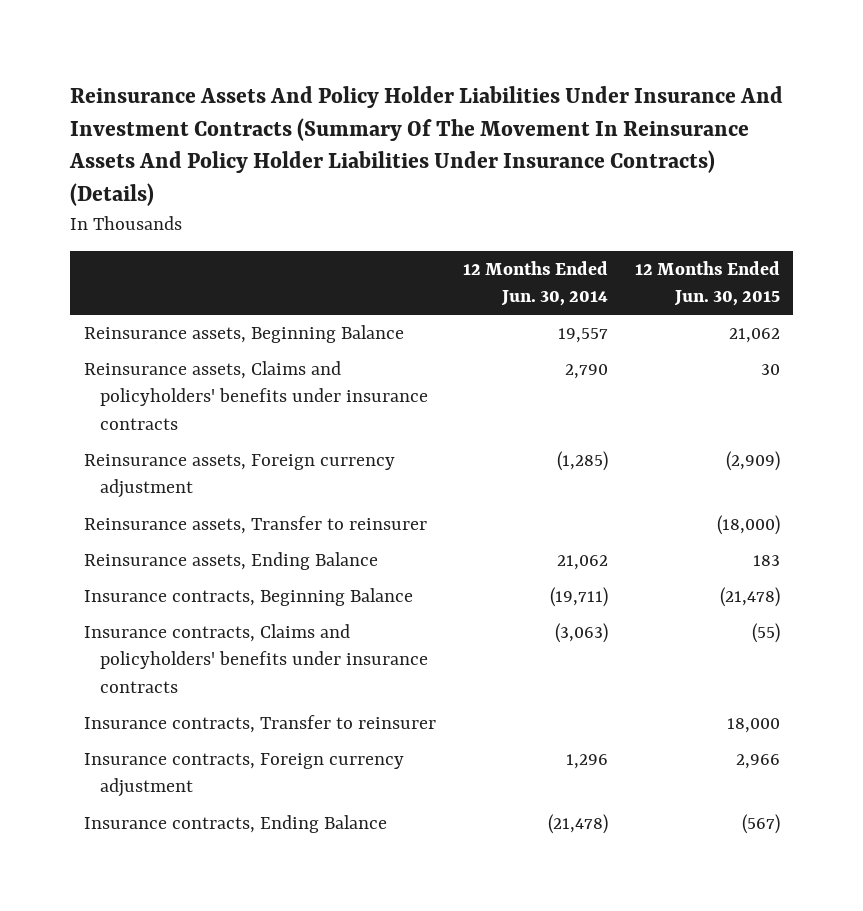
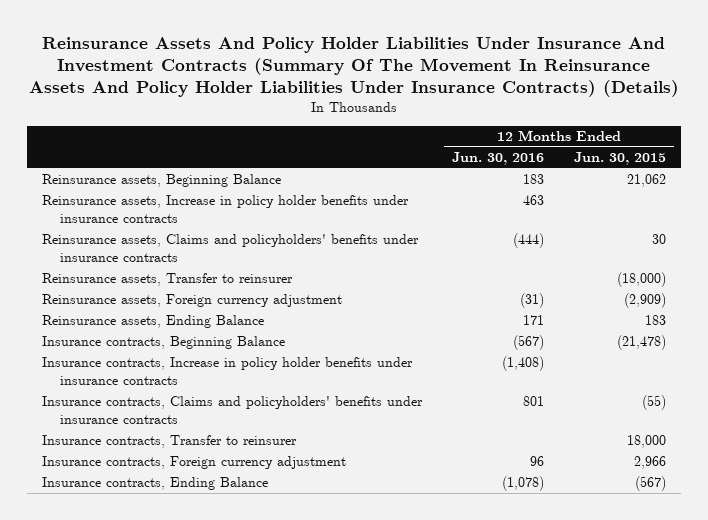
[462,260,608,307] 12 Months Ended Jun. 30, 2014 -> none
none -> [451,152,544,166] Jun. 30, 2016
none -> [41,195,409,223] Reinsurance assets, Increase in policy holder benefits under insurance contracts
[83,454,395,499] Reinsurance assets, Foreign currency adjustment -> [41,294,342,308] Reinsurance assets, Foreign currency adjustment
none -> [41,357,413,385] Insurance contracts, Increase in policy holder benefits under insurance contracts

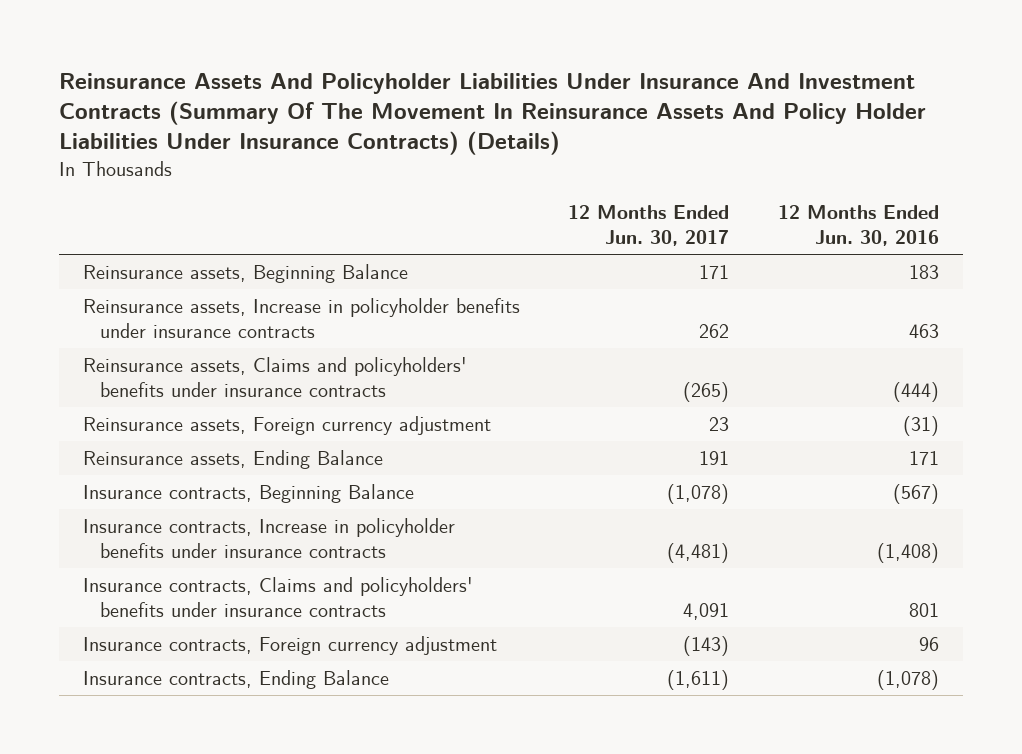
[28,36,679,97] Reinsurance Assets And Policy Holder Liabilities Under Insurance And Investment Contracts (Summary Of The Movement In Reinsurance Assets And Policy Holder Liabilities Under Insurance Contracts) (Details) -> [58,72,926,156] Reinsurance Assets And Policyholder Liabilities Under Insurance And Investment Contracts (Summary Of The Movement In Reinsurance Assets And Policy Holder Liabilities Under Insurance Contracts) (Details)
[574,152,667,166] Jun. 30, 2015 -> none
none -> [568,204,730,247] 12 Months Ended Jun. 30, 2017
[41,195,409,223] Reinsurance assets, Increase in policy holder benefits under insurance contracts -> [82,297,520,339] Reinsurance assets, Increase in policyholder benefits under insurance contracts
[41,273,293,287] Reinsurance assets, Transfer to reinsurer -> none
[41,357,413,385] Insurance contracts, Increase in policy holder benefits under insurance contracts -> [82,517,455,559] Insurance contracts, Increase in policyholder benefits under insurance contracts
[41,435,297,449] Insurance contracts, Transfer to reinsurer -> none

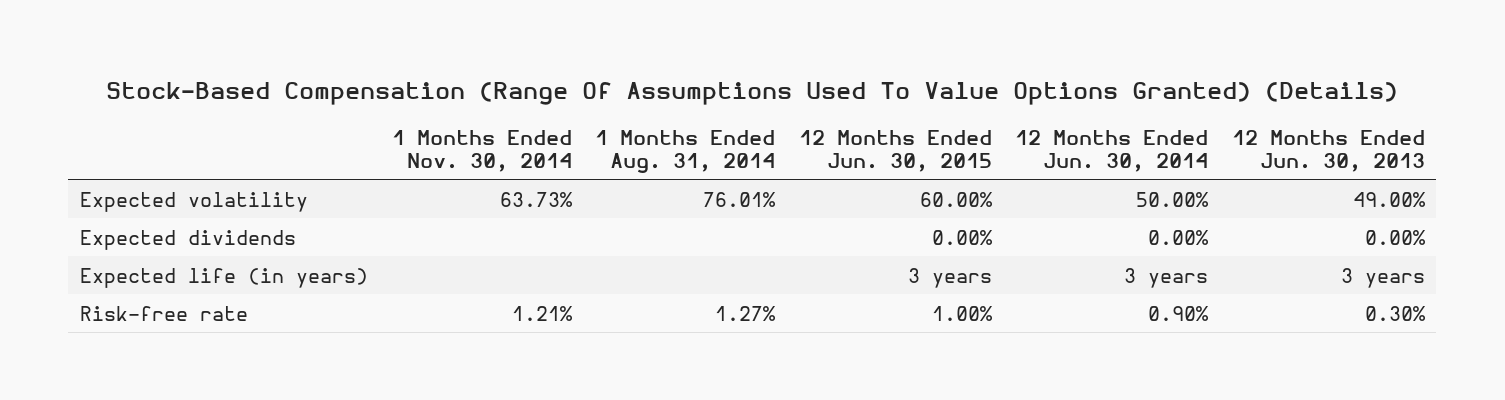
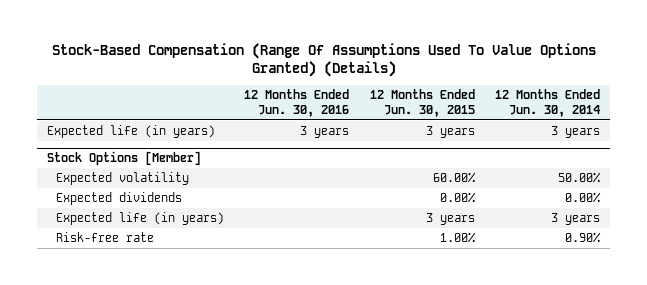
[391,129,572,172] 1 Months Ended Nov. 30, 2014 -> none
[595,129,776,173] 1 Months Ended Aug. 31, 2014 -> none
[1231,129,1425,172] 12 Months Ended Jun. 30, 2013 -> none
none -> [244,89,350,117] 12 Months Ended Jun. 30, 2016
none -> [47,125,216,139] Expected life (in years)
none -> [47,151,202,166] Stock Options [Member]

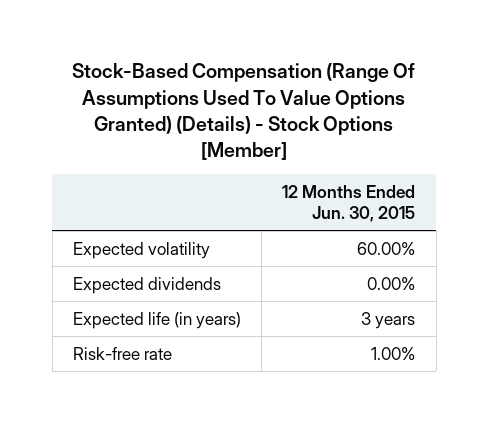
[51,43,596,78] Stock-Based Compensation (Range Of Assumptions Used To Value Options Granted) (Details) -> [72,63,416,161] Stock-Based Compensation (Range Of Assumptions Used To Value Options Granted) (Details) - Stock Options [Member]
[244,89,350,117] 12 Months Ended Jun. 30, 2016 -> none
[495,89,601,117] 12 Months Ended Jun. 30, 2014 -> none
[47,125,216,139] Expected life (in years) -> none
[47,151,202,166] Stock Options [Member] -> none

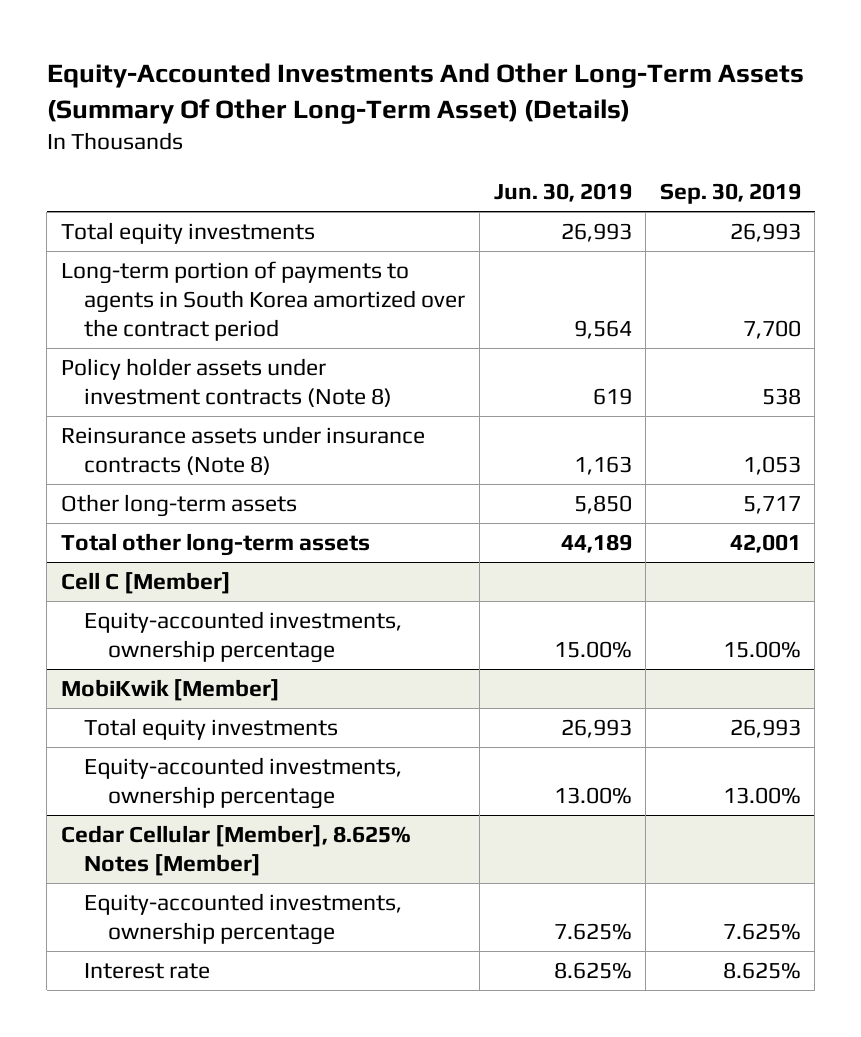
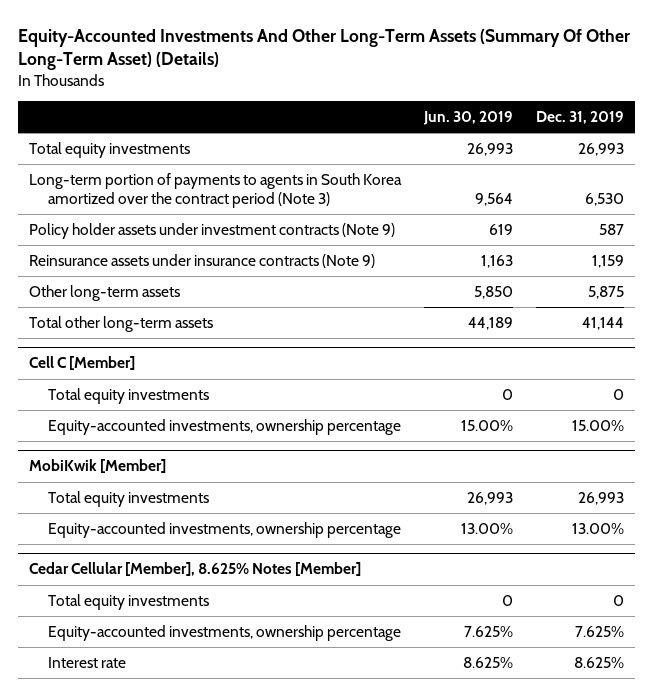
[659,183,801,205] Sep. 30, 2019 -> none
none -> [535,111,624,125] Dec. 31, 2019
[60,261,466,341] Long-term portion of payments to agents in South Korea amortized over the contract period -> [29,172,403,209] Long-term portion of payments to agents in South Korea amortized over the contract period (Note 3)
[60,358,393,407] Policy holder assets under investment contracts (Note 8) -> [29,222,396,239] Policy holder assets under investment contracts (Note 9)
[60,426,425,475] Reinsurance assets under insurance contracts (Note 8) -> [29,253,376,268] Reinsurance assets under insurance contracts (Note 9)
none -> [48,387,210,404] Total equity investments
none -> [48,593,210,610] Total equity investments

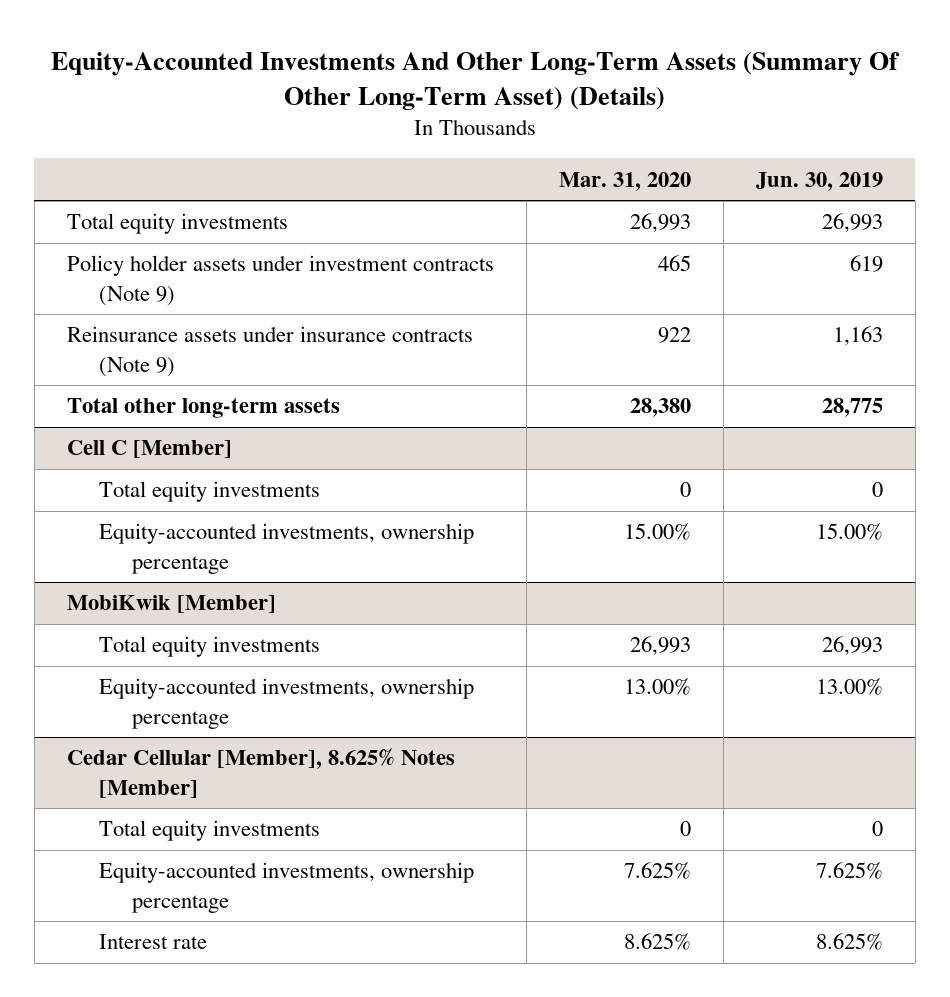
[535,111,624,125] Dec. 31, 2019 -> none
none -> [558,171,691,191] Mar. 31, 2020
[29,172,403,209] Long-term portion of payments to agents in South Korea amortized over the contract period (Note 3) -> none
[29,284,181,301] Other long-term assets -> none
[468,316,514,330] 44,189 -> [821,398,883,418] 28,775

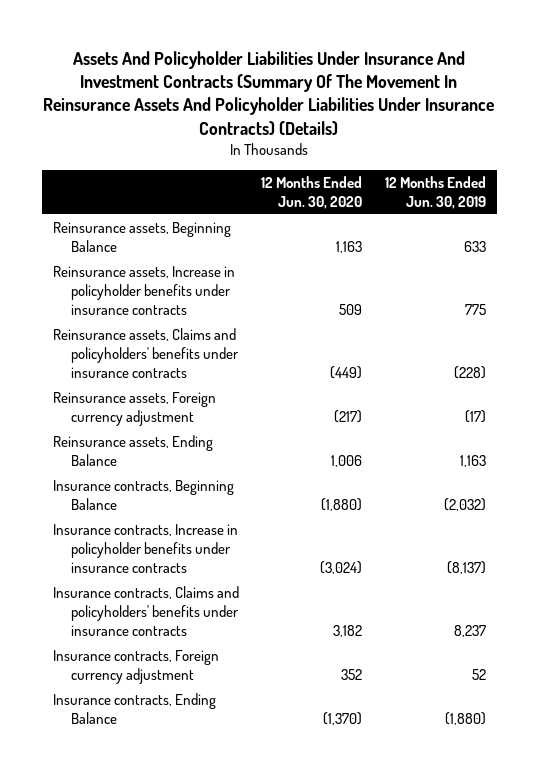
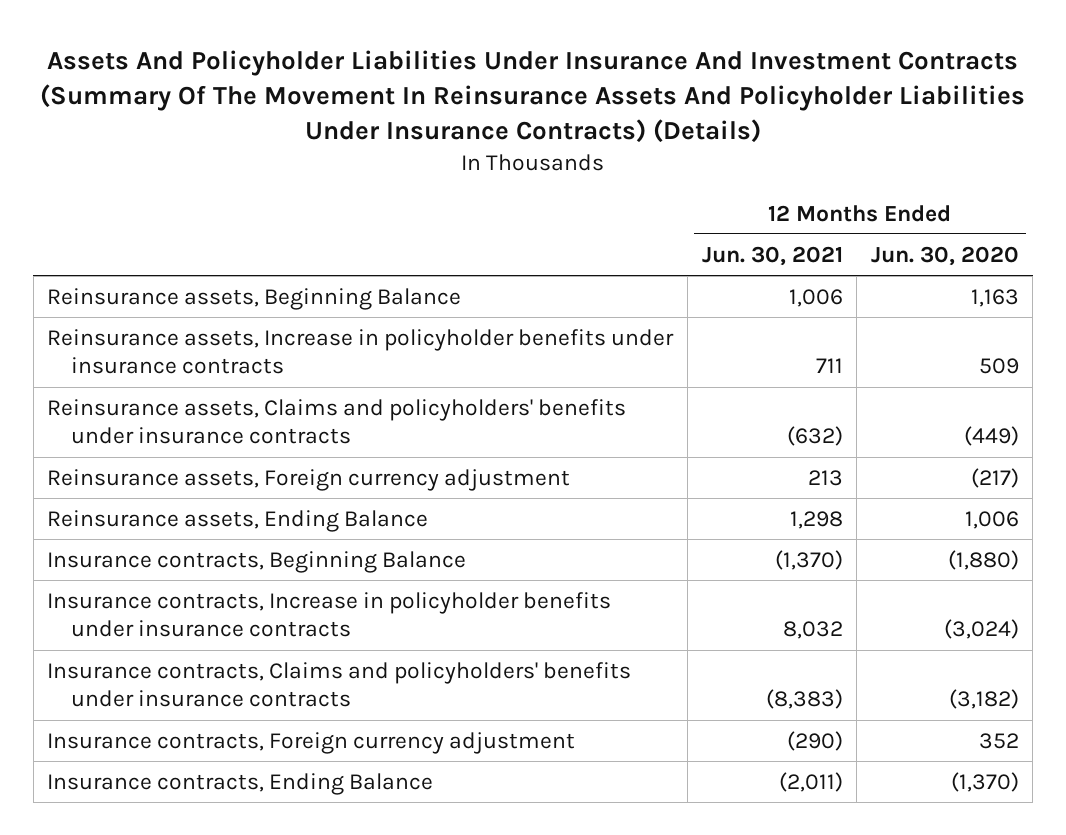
[384,175,486,209] 12 Months Ended Jun. 30, 2019 -> none
none -> [701,245,843,266] Jun. 30, 2021
[333,625,363,638] 3,182 -> [948,689,1019,710] (3,182)

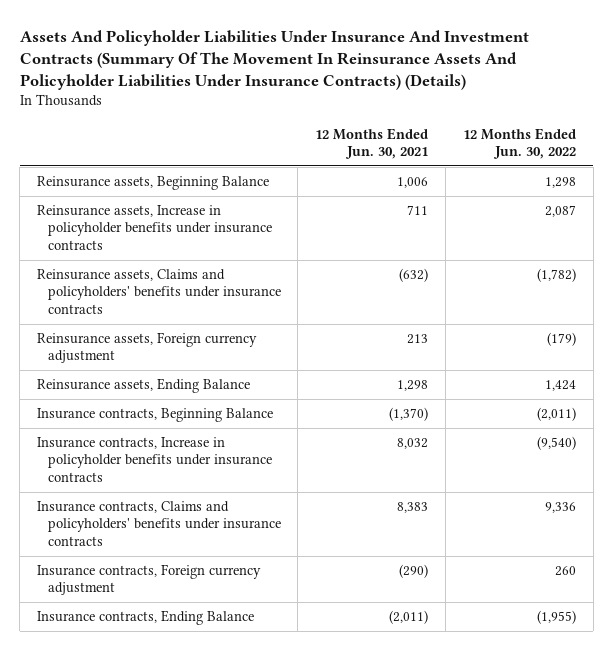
[870,245,1019,266] Jun. 30, 2020 -> none
none -> [462,127,576,160] 12 Months Ended Jun. 30, 2022
[765,689,843,710] (8,383) -> [397,501,429,513] 8,383

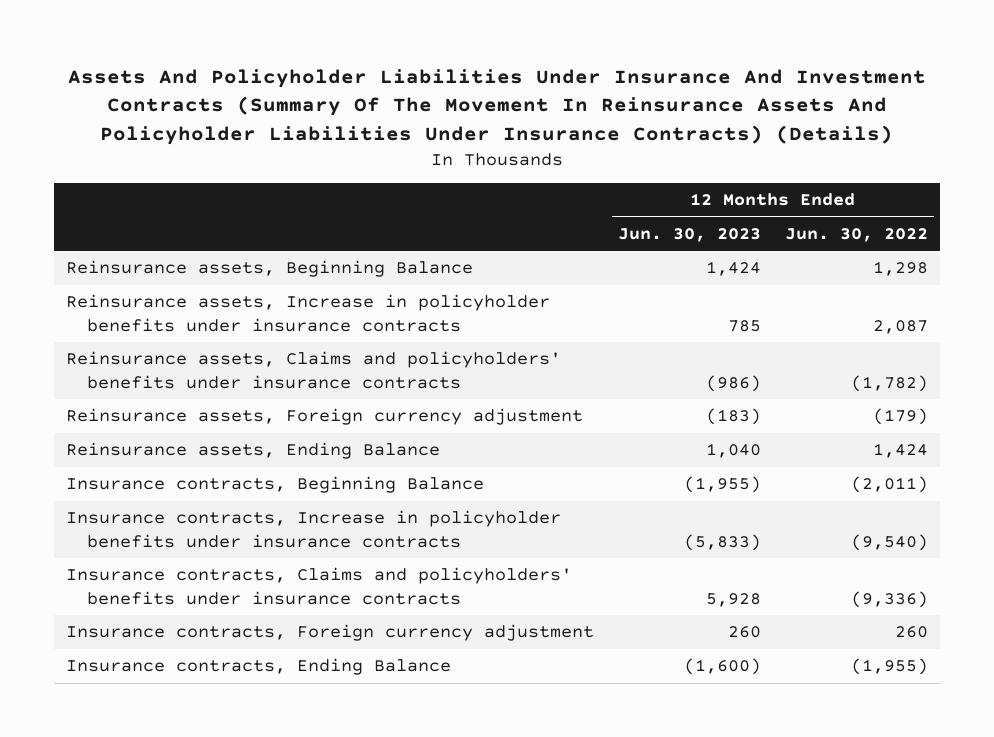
[315,127,429,160] 12 Months Ended Jun. 30, 2021 -> none
none -> [617,227,761,242] Jun. 30, 2023
[544,501,576,513] 9,336 -> [850,590,928,608] (9,336)

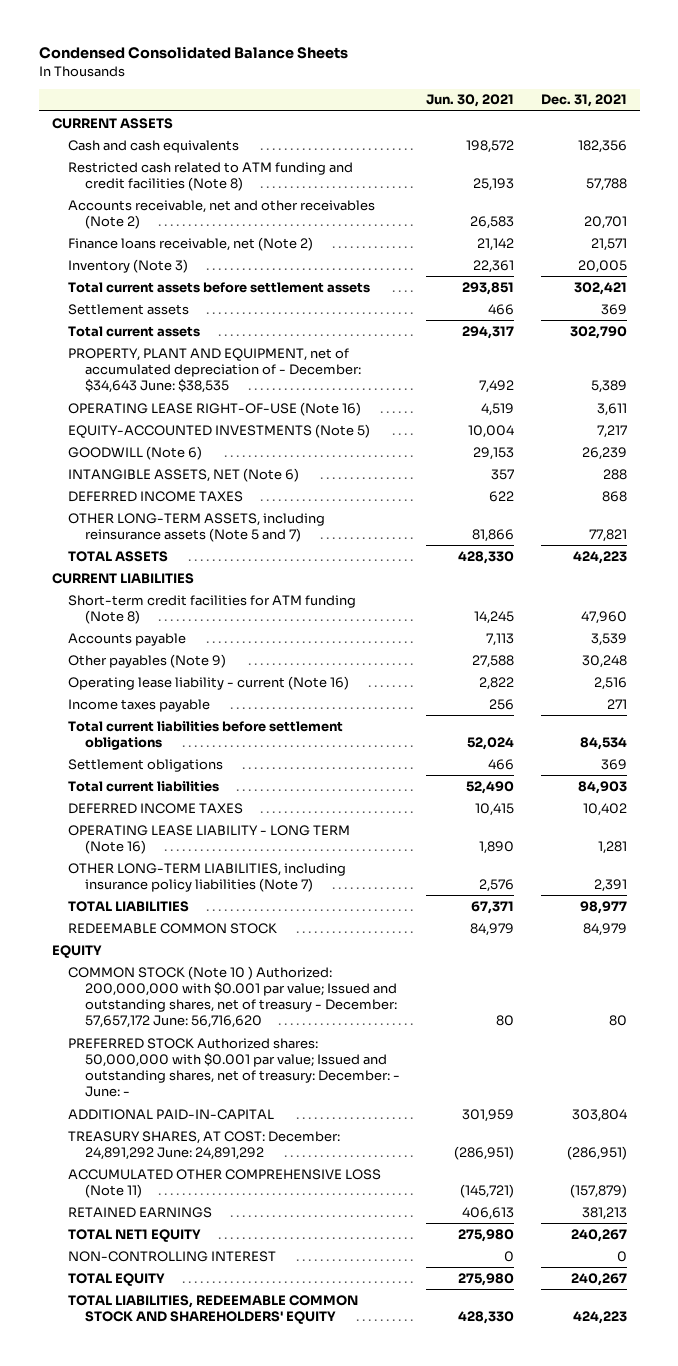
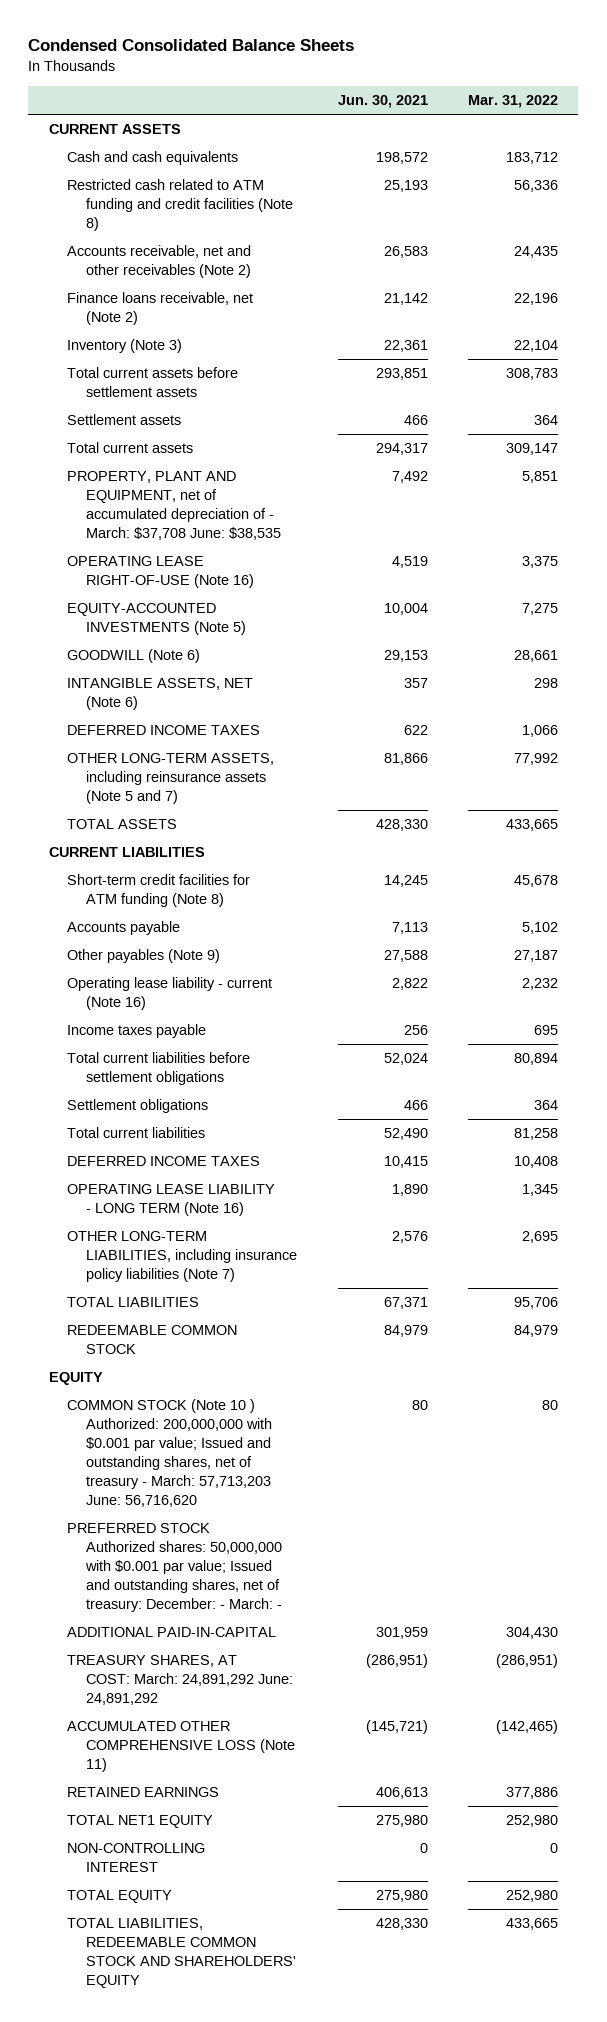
[540,94,627,108] Dec. 31, 2021 -> none
none -> [468,94,559,108] Mar. 31, 2022
[68,347,362,394] PROPERTY, PLANT AND EQUIPMENT, net of accumulated depreciation of - December: $34,643 June: $38,535 -> [67,471,282,541] PROPERTY, PLANT AND EQUIPMENT, net of accumulated depreciation of - March: $37,708 June: $38,535
[68,965,398,1029] COMMON STOCK (Note 10 ) Authorized: 200,000,000 with $0.001 par value; Issued and outstanding shares, net of treasury - December: 57,657,172 June: 56,716,620 -> [67,1399,273,1508] COMMON STOCK (Note 10 ) Authorized: 200,000,000 with $0.001 par value; Issued and outstanding shares, net of treasury - March: 57,713,203 June: 56,716,620
[68,1037,401,1098] PREFERRED STOCK Authorized shares: 50,000,000 with $0.001 par value; Issued and outstanding shares, net of treasury: December: - June: - -> [67,1523,283,1613] PREFERRED STOCK Authorized shares: 50,000,000 with $0.001 par value; Issued and outstanding shares, net of treasury: December: - March: -
[68,1130,341,1160] TREASURY SHARES, AT COST: December: 24,891,292 June: 24,891,292 -> [67,1655,294,1706] TREASURY SHARES, AT COST: March: 24,891,292 June: 24,891,292

